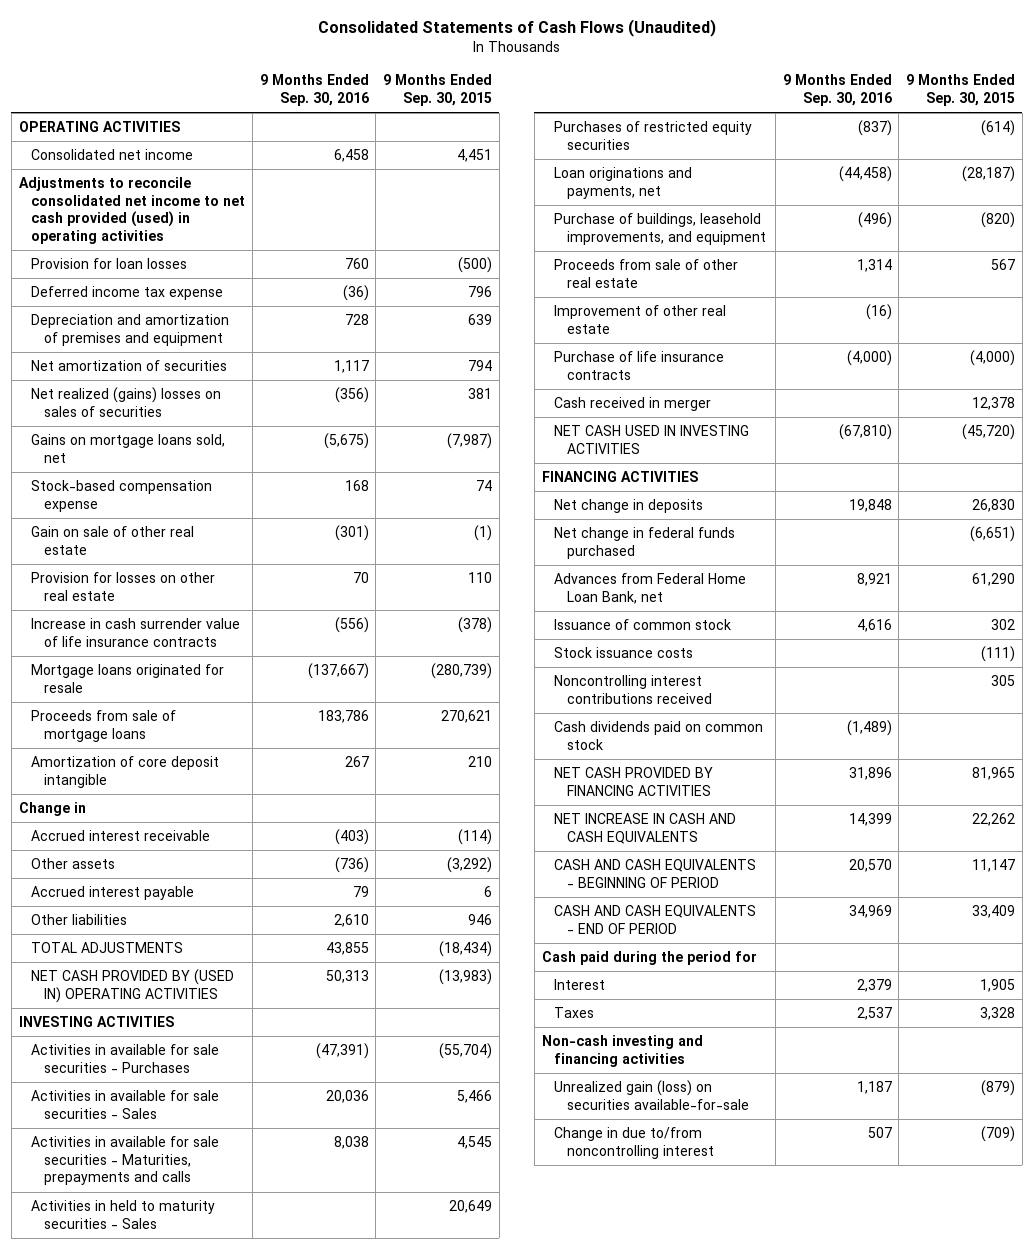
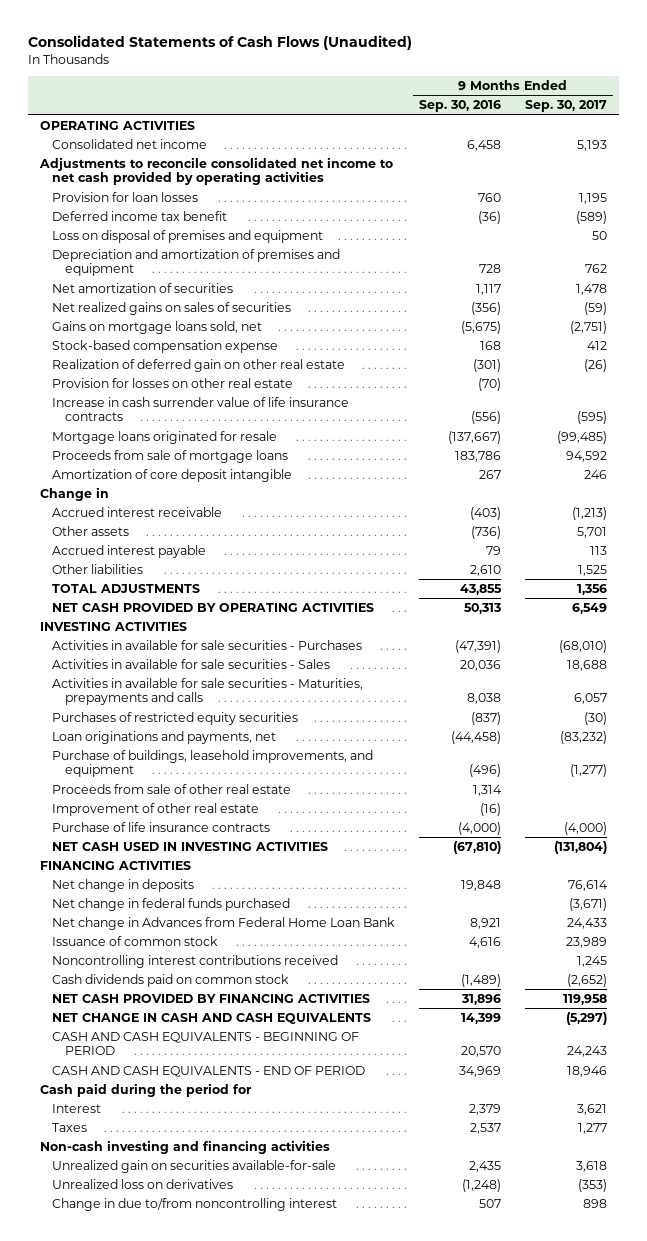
[383,74,493,107] 9 Months Ended Sep. 30, 2015 -> none
none -> [525,100,608,113] Sep. 30, 2017
[18,177,246,245] Adjustments to reconcile consolidated net income to net cash provided (used) in operating activities -> [38,156,393,186] Adjustments to reconcile consolidated net income to net cash provided by operating activities
[31,286,224,301] Deferred income tax expense -> [52,210,228,221] Deferred income tax benefit
none -> [52,229,324,243] Loss on disposal of premises and equipment
[31,387,222,417] Net realized (gains) losses on sales of securities -> [52,301,292,315] Net realized gains on sales of securities
[31,526,195,555] Gain on sale of other real estate -> [52,358,346,372] Realization of deferred gain on other real estate
[352,572,369,584] 70 -> [478,377,502,391] (70)
[31,969,235,1003] NET CASH PROVIDED BY (USED IN) OPERATING ACTIVITIES -> [52,602,375,612] NET CASH PROVIDED BY OPERATING ACTIVITIES
[31,1200,216,1229] Activities in held to maturity securities - Sales -> none
[554,397,712,412] Cash received in merger -> none
[554,573,747,604] Advances from Federal Home Loan Bank, net -> [52,916,396,930] Net change in Advances from Federal Home Loan Bank
[554,647,694,659] Stock issuance costs -> none
[554,813,737,844] NET INCREASE IN CASH AND CASH EQUIVALENTS -> [52,1012,372,1024] NET CHANGE IN CASH AND CASH EQUIVALENTS
[554,1080,749,1110] Unrealized gain (loss) on securities available-for-sale -> [52,1159,337,1173] Unrealized gain on securities available-for-sale
[856,1081,892,1095] 1,187 -> [469,1160,502,1172] 2,435
none -> [52,1178,234,1189] Unrealized loss on derivatives

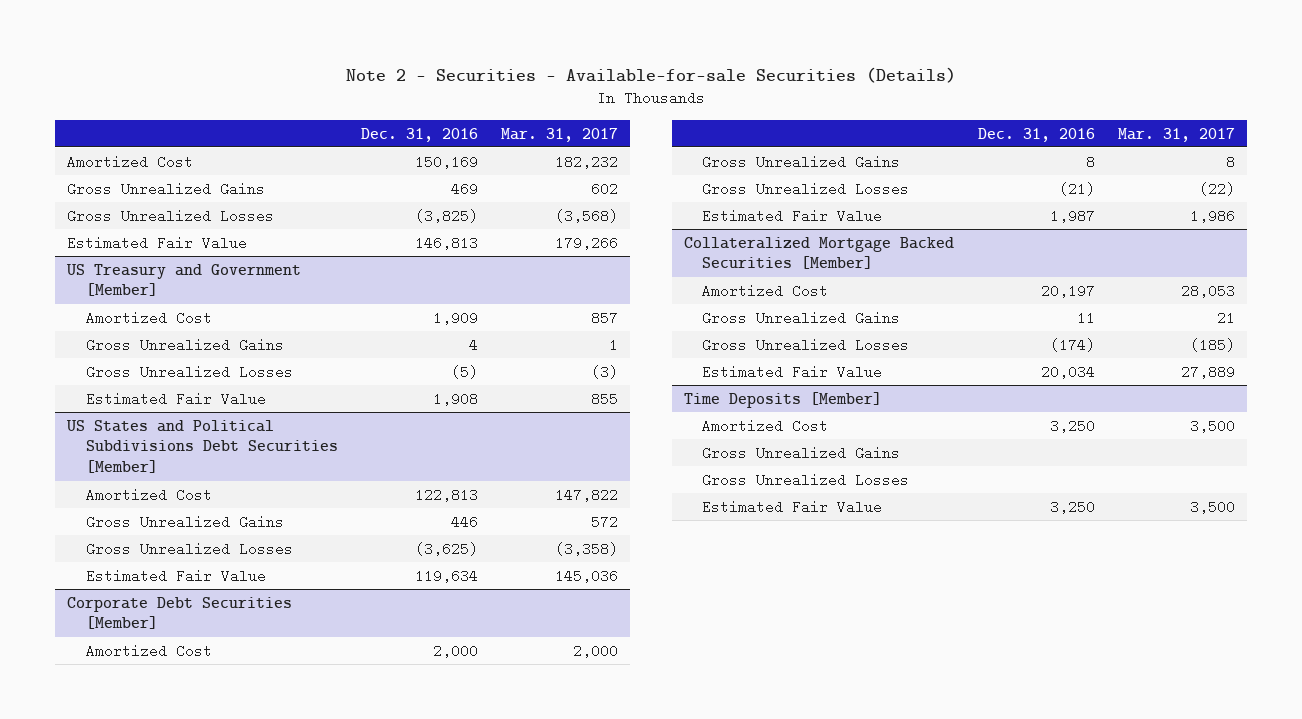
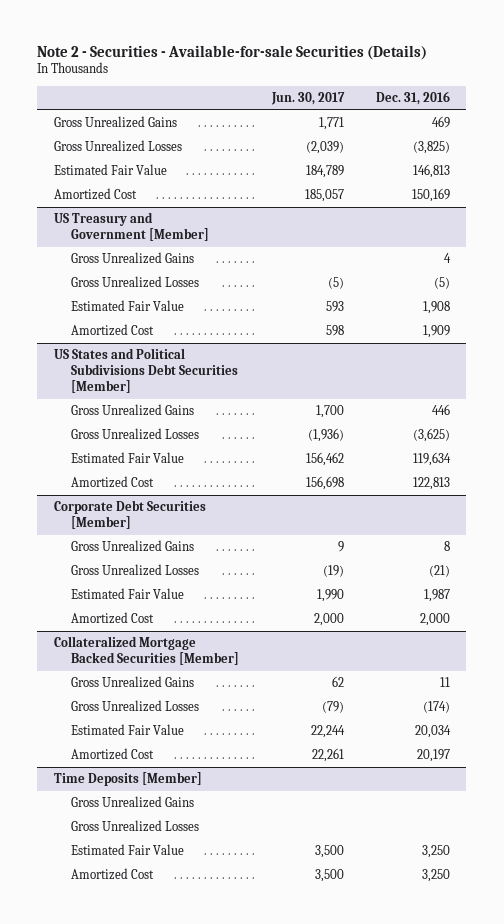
[501,127,619,142] Mar. 31, 2017 -> none
none -> [270,91,345,105] Jun. 30, 2017
[66,154,193,169] Amortized Cost -> [53,188,137,201] Amortized Cost
[85,310,212,325] Amortized Cost -> [71,324,155,337] Amortized Cost
[85,487,212,502] Amortized Cost -> [71,476,155,489] Amortized Cost
[85,643,212,658] Amortized Cost -> [71,612,155,625] Amortized Cost
[702,283,829,298] Amortized Cost -> [71,748,155,761] Amortized Cost
[702,418,829,433] Amortized Cost -> [71,868,155,881] Amortized Cost

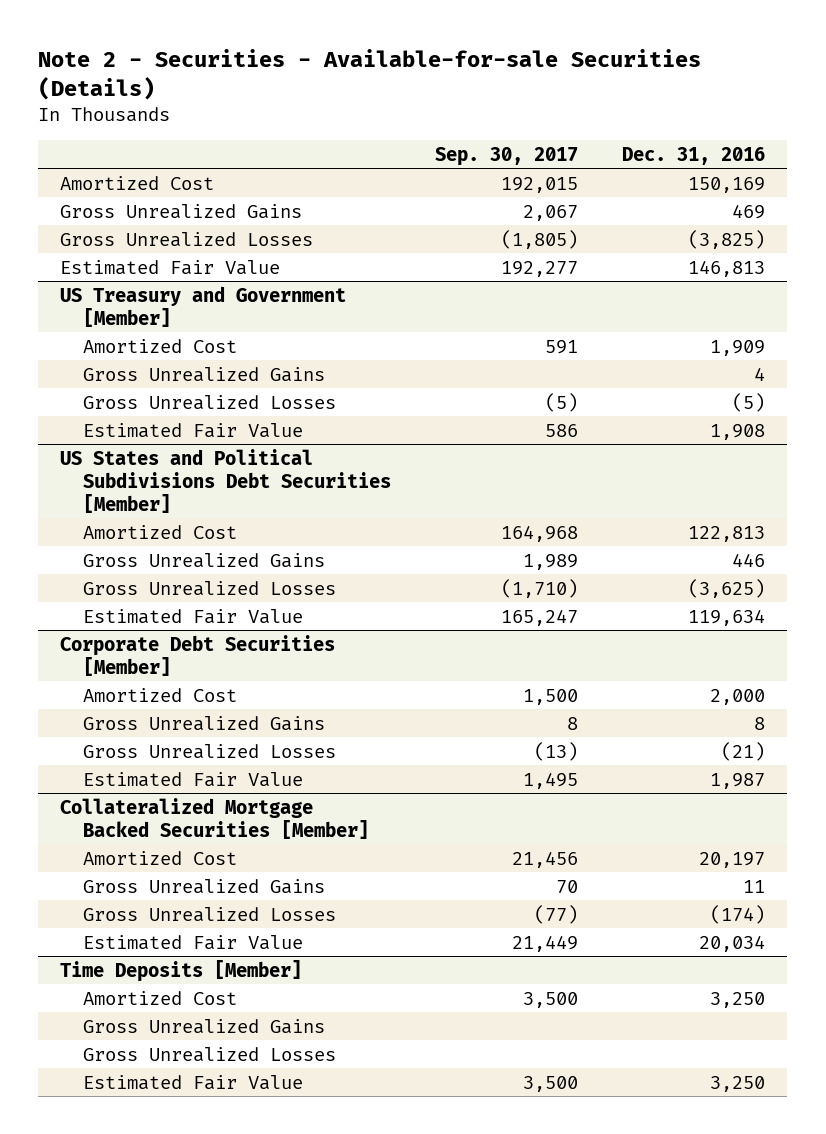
[270,91,345,105] Jun. 30, 2017 -> none
none -> [435,146,579,166] Sep. 30, 2017
[53,188,137,201] Amortized Cost -> [60,175,215,190] Amortized Cost
[71,324,155,337] Amortized Cost -> [83,338,238,353] Amortized Cost
[71,476,155,489] Amortized Cost -> [83,524,238,539] Amortized Cost
[71,612,155,625] Amortized Cost -> [83,687,238,702] Amortized Cost
[71,748,155,761] Amortized Cost -> [83,850,238,865] Amortized Cost
[71,868,155,881] Amortized Cost -> [83,990,238,1005] Amortized Cost

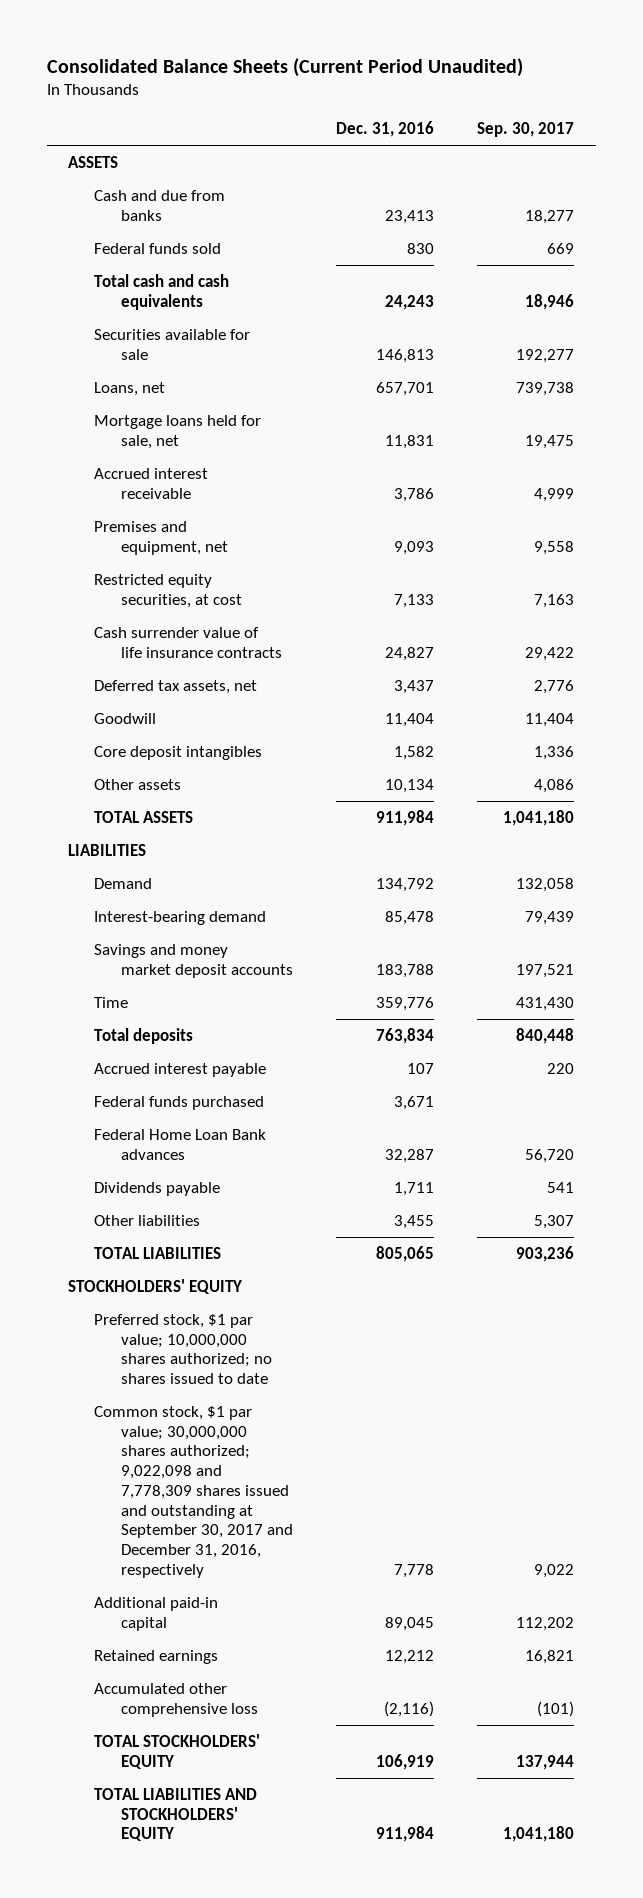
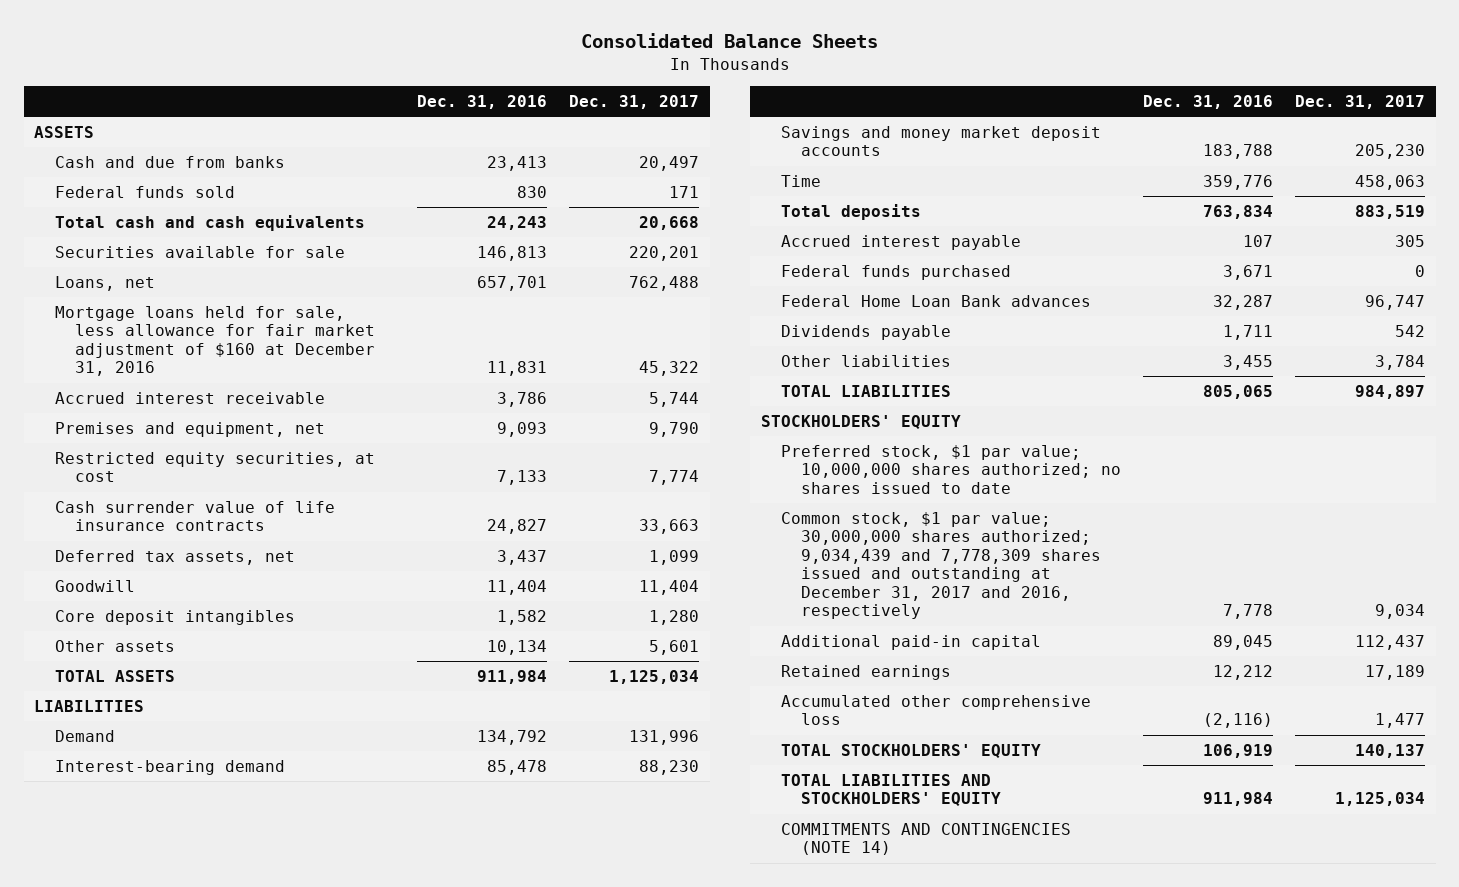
[46,57,523,77] Consolidated Balance Sheets (Current Period Unaudited) -> [580,33,878,49] Consolidated Balance Sheets
[477,122,575,138] Sep. 30, 2017 -> none
none -> [568,94,699,109] Dec. 31, 2017
[94,415,262,449] Mortgage loans held for sale, net -> [54,306,375,377] Mortgage loans held for sale, less allowance for fair market adjustment of $160 at December 31, 2016
[94,1406,293,1578] Common stock, $1 par value; 30,000,000 shares authorized; 9,022,098 and 7,778,309 shares issued and outstanding at September 30, 2017 and December 31, 2016, respectively -> [780,512,1101,620] Common stock, $1 par value; 30,000,000 shares authorized; 9,034,439 and 7,778,309 shares issued and outstanding at December 31, 2017 and 2016, respectively
none -> [780,823,1071,856] COMMITMENTS AND CONTINGENCIES (NOTE 14)

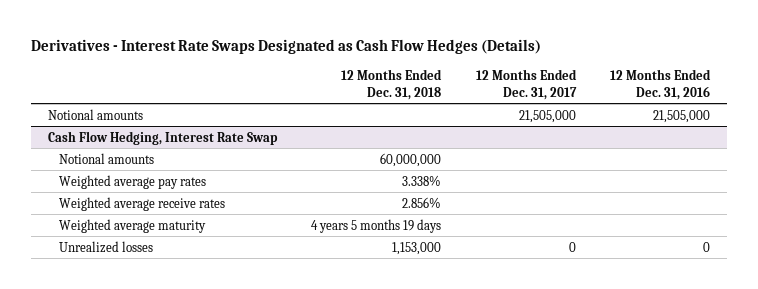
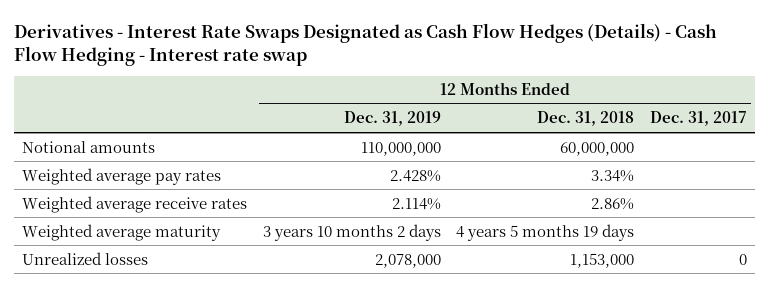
[30,39,541,55] Derivatives - Interest Rate Swaps Designated as Cash Flow Hedges (Details) -> [14,22,718,66] Derivatives - Interest Rate Swaps Designated as Cash Flow Hedges (Details) - Cash Flow Hedging - Interest rate swap
[609,68,711,100] 12 Months Ended Dec. 31, 2016 -> none
none -> [343,111,441,127] Dec. 31, 2019
[48,108,144,120] Notional amounts -> none
[48,130,279,145] Cash Flow Hedging, Interest Rate Swap -> none
[402,174,442,186] 3.338% -> [591,169,635,182] 3.34%
[402,196,442,208] 2.856% -> [591,197,635,210] 2.86%

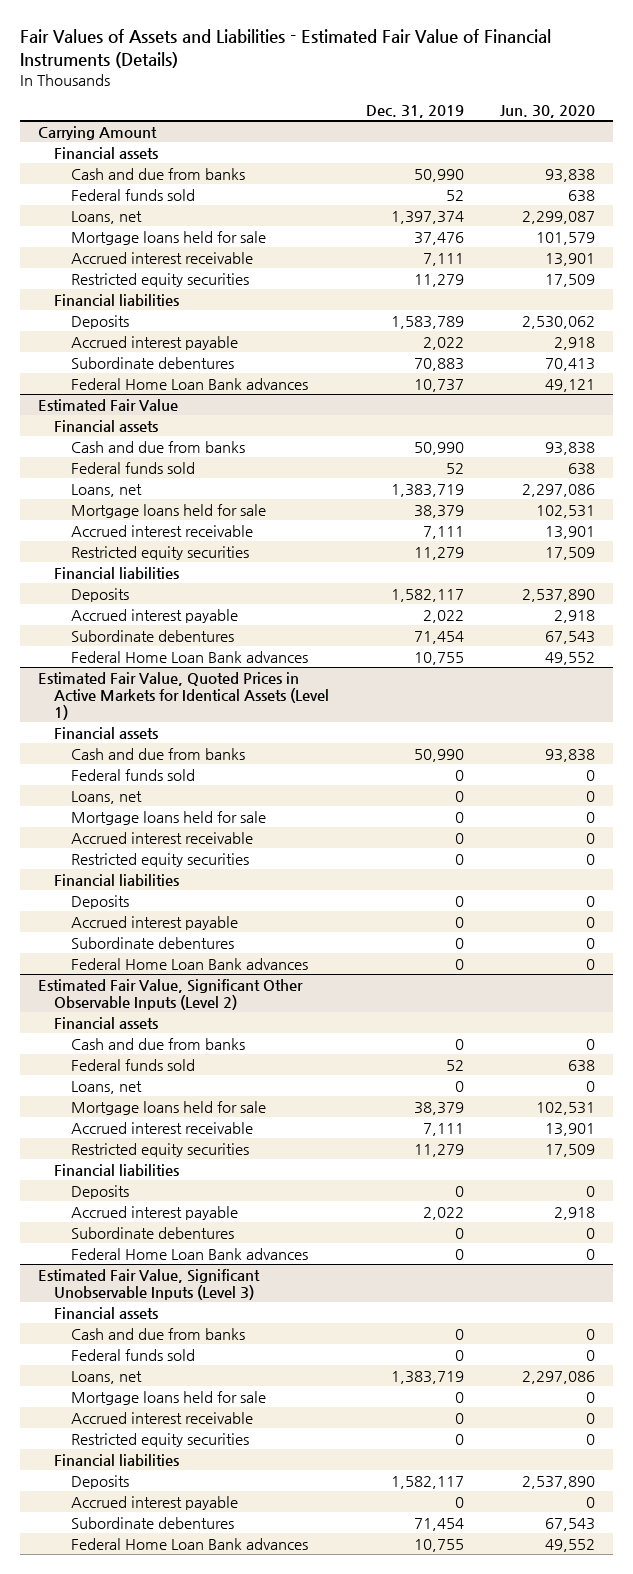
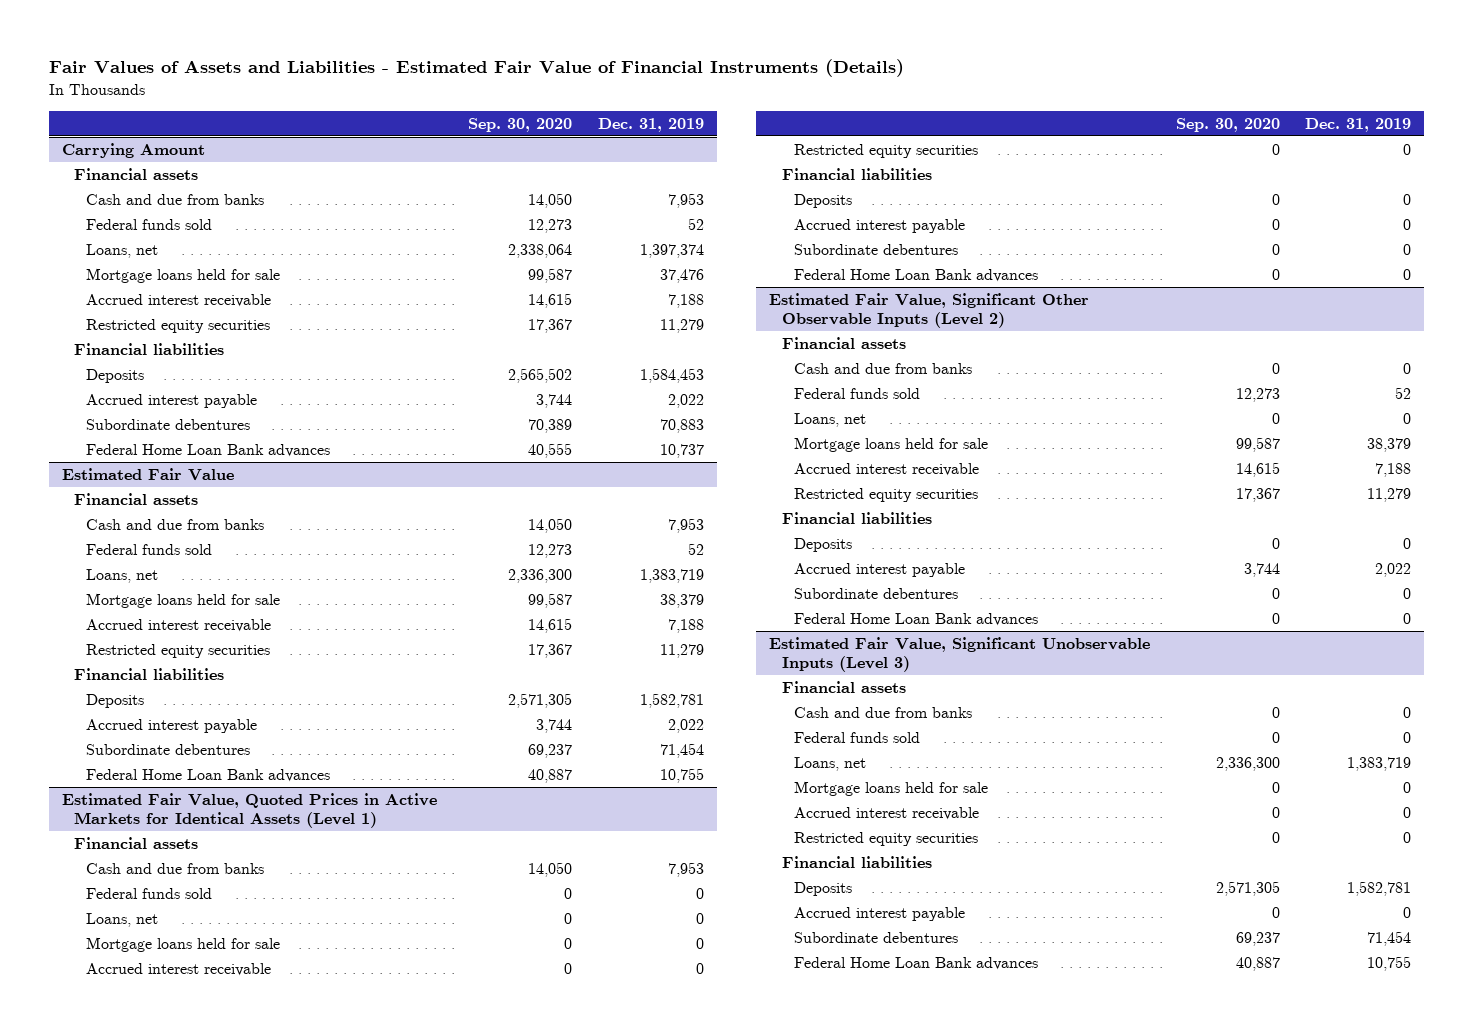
[499,105,595,119] Jun. 30, 2020 -> none
none -> [468,117,573,132] Sep. 30, 2020
[413,168,464,182] 50,990 -> [667,193,704,209] 7,953
[422,252,464,266] 7,111 -> [667,294,704,309] 7,188
[390,315,464,329] 1,583,789 -> [639,368,704,384] 1,584,453
[413,441,464,455] 50,990 -> [667,518,704,534] 7,953
[422,525,464,539] 7,111 -> [667,619,704,634] 7,188
[390,588,464,602] 1,582,117 -> [639,693,704,709] 1,582,781
[413,748,464,762] 50,990 -> [667,862,704,878] 7,953
[422,1122,464,1136] 7,111 -> [1375,463,1412,478] 7,188
[390,1475,464,1489] 1,582,117 -> [1347,881,1412,897] 1,582,781

